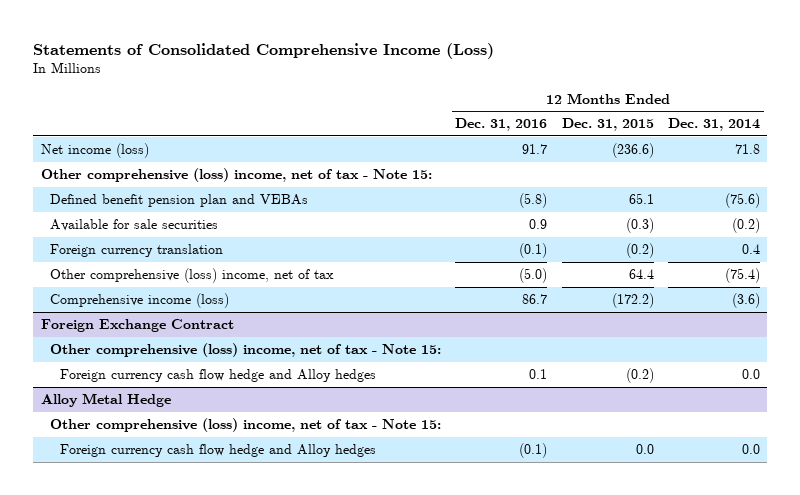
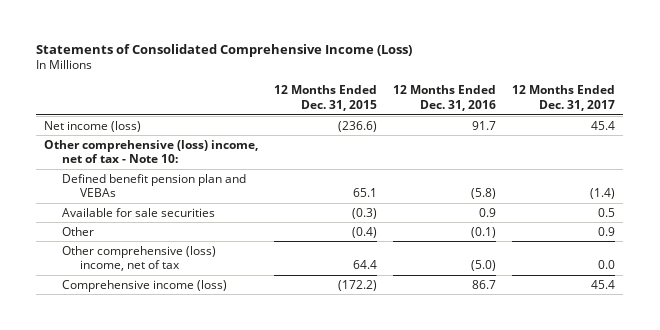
[667,118,760,132] Dec. 31, 2014 -> none
none -> [512,85,616,112] 12 Months Ended Dec. 31, 2017
[40,167,432,182] Other comprehensive (loss) income, net of tax - Note 15: -> [44,139,259,164] Other comprehensive (loss) income, net of tax - Note 10:
[50,243,224,257] Foreign currency translation -> none
none -> [62,226,95,236] Other
[40,318,234,332] Foreign Exchange Contract -> none
[50,342,442,357] Other comprehensive (loss) income, net of tax - Note 15: -> none
[59,368,376,382] Foreign currency cash flow hedge and Alloy hedges -> none
[40,392,171,407] Alloy Metal Hedge -> none
[50,417,442,432] Other comprehensive (loss) income, net of tax - Note 15: -> none
[59,443,376,457] Foreign currency cash flow hedge and Alloy hedges -> none

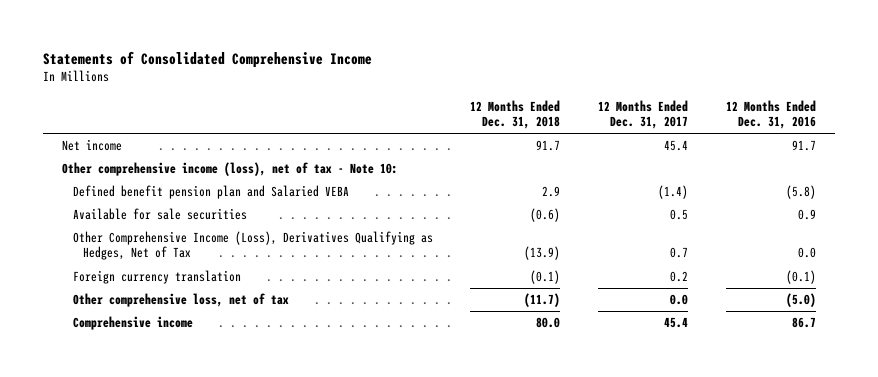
[36,43,413,57] Statements of Consolidated Comprehensive Income (Loss) -> [43,50,373,68] Statements of Consolidated Comprehensive Income
[274,85,378,112] 12 Months Ended Dec. 31, 2015 -> none
none -> [470,99,561,129] 12 Months Ended Dec. 31, 2018
[44,120,142,132] Net income (loss) -> [62,139,123,152] Net income
[44,139,259,164] Other comprehensive (loss) income, net of tax - Note 10: -> [62,162,399,177] Other comprehensive income (loss), net of tax - Note 10:
[62,173,247,198] Defined benefit pension plan and VEBAs -> [72,185,349,200] Defined benefit pension plan and Salaried VEBA
[62,226,95,236] Other -> none
none -> [72,231,433,261] Other Comprehensive Income (Loss), Derivatives Qualifying as Hedges, Net of Tax
none -> [72,270,241,285] Foreign currency translation
[62,245,217,272] Other comprehensive (loss) income, net of tax -> [72,293,289,308] Other comprehensive loss, net of tax
[62,279,228,292] Comprehensive income (loss) -> [72,316,193,331] Comprehensive income

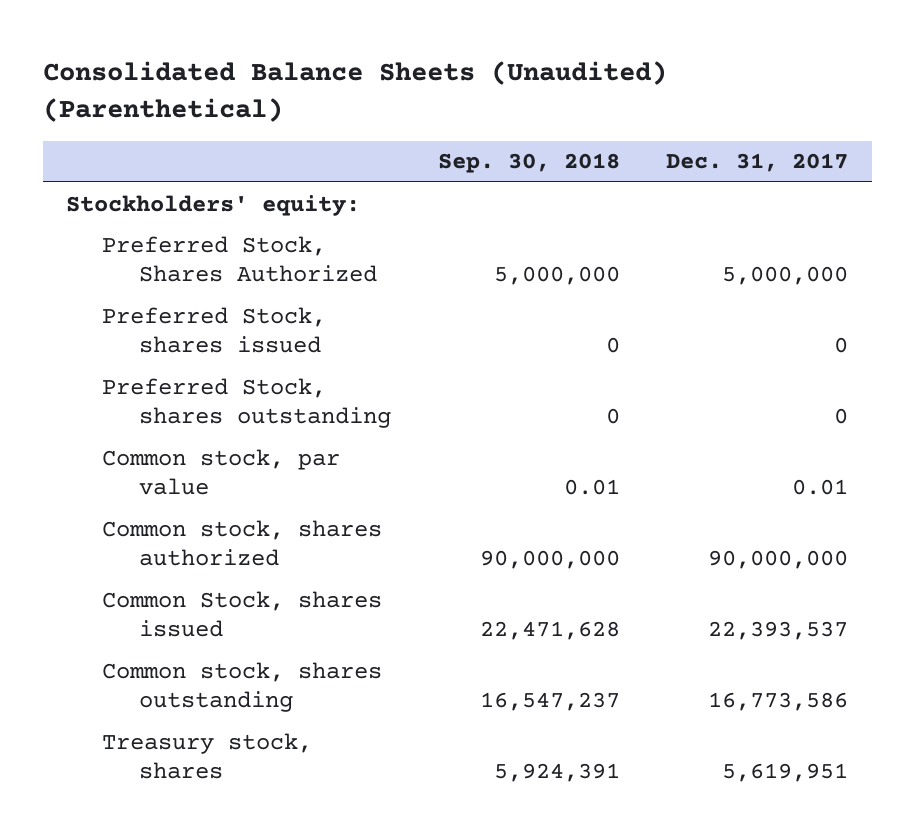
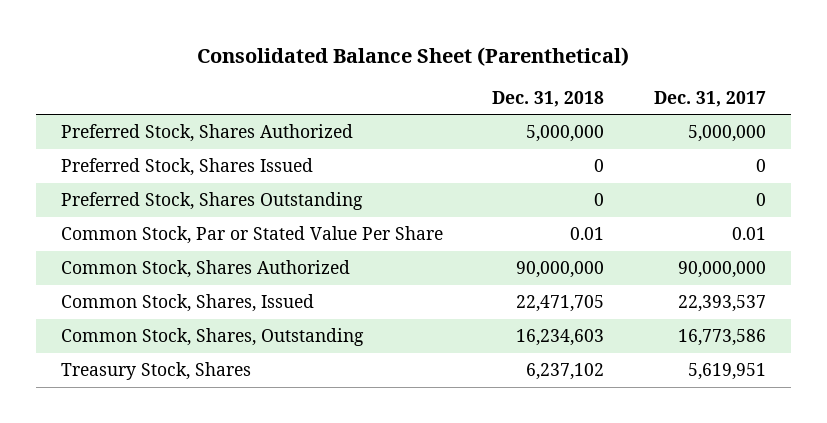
[42,60,667,122] Consolidated Balance Sheets (Unaudited) (Parenthetical) -> [197,47,630,67] Consolidated Balance Sheet (Parenthetical)
[437,153,620,174] Sep. 30, 2018 -> none
none -> [492,90,605,107] Dec. 31, 2018
[66,194,361,216] Stockholders' equity: -> none
[102,306,327,353] Preferred Stock, shares issued -> [60,158,313,177] Preferred Stock, Shares Issued
[102,377,391,428] Preferred Stock, shares outstanding -> [60,192,363,211] Preferred Stock, Shares Outstanding
[102,448,341,495] Common stock, par value -> [60,226,443,245] Common Stock, Par or Stated Value Per Share
[102,519,383,566] Common stock, shares authorized -> [60,260,350,279] Common Stock, Shares Authorized
[102,590,383,637] Common Stock, shares issued -> [60,294,314,313] Common Stock, Shares, Issued
[102,661,383,712] Common stock, shares outstanding -> [60,328,364,347] Common Stock, Shares, Outstanding
[102,732,313,779] Treasury stock, shares -> [60,362,251,381] Treasury Stock, Shares

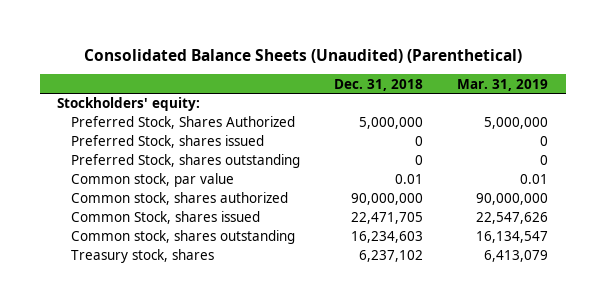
[197,47,630,67] Consolidated Balance Sheet (Parenthetical) -> [83,49,522,64] Consolidated Balance Sheets (Unaudited) (Parenthetical)
[653,90,766,107] Dec. 31, 2017 -> none
none -> [457,78,549,91] Mar. 31, 2019
none -> [57,97,201,112] Stockholders' equity:
[60,158,313,177] Preferred Stock, Shares Issued -> [70,135,264,149] Preferred Stock, shares issued
[60,192,363,211] Preferred Stock, Shares Outstanding -> [70,154,300,169] Preferred Stock, shares outstanding
[60,226,443,245] Common Stock, Par or Stated Value Per Share -> [70,173,234,188] Common stock, par value
[60,260,350,279] Common Stock, Shares Authorized -> [70,192,288,206] Common stock, shares authorized
[60,294,314,313] Common Stock, Shares, Issued -> [70,211,260,225] Common Stock, shares issued
[60,328,364,347] Common Stock, Shares, Outstanding -> [70,230,295,245] Common stock, shares outstanding
[60,362,251,381] Treasury Stock, Shares -> [70,249,214,264] Treasury stock, shares

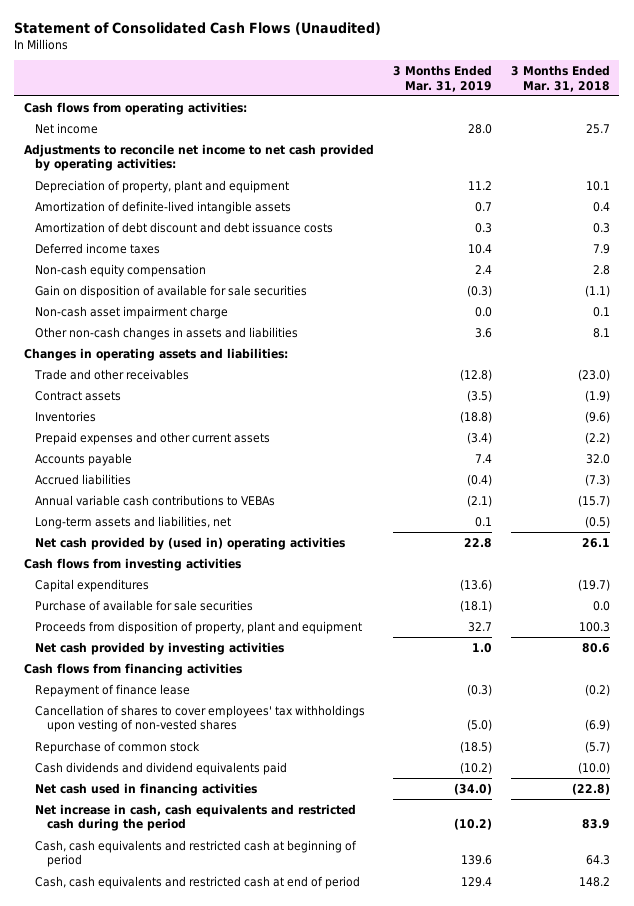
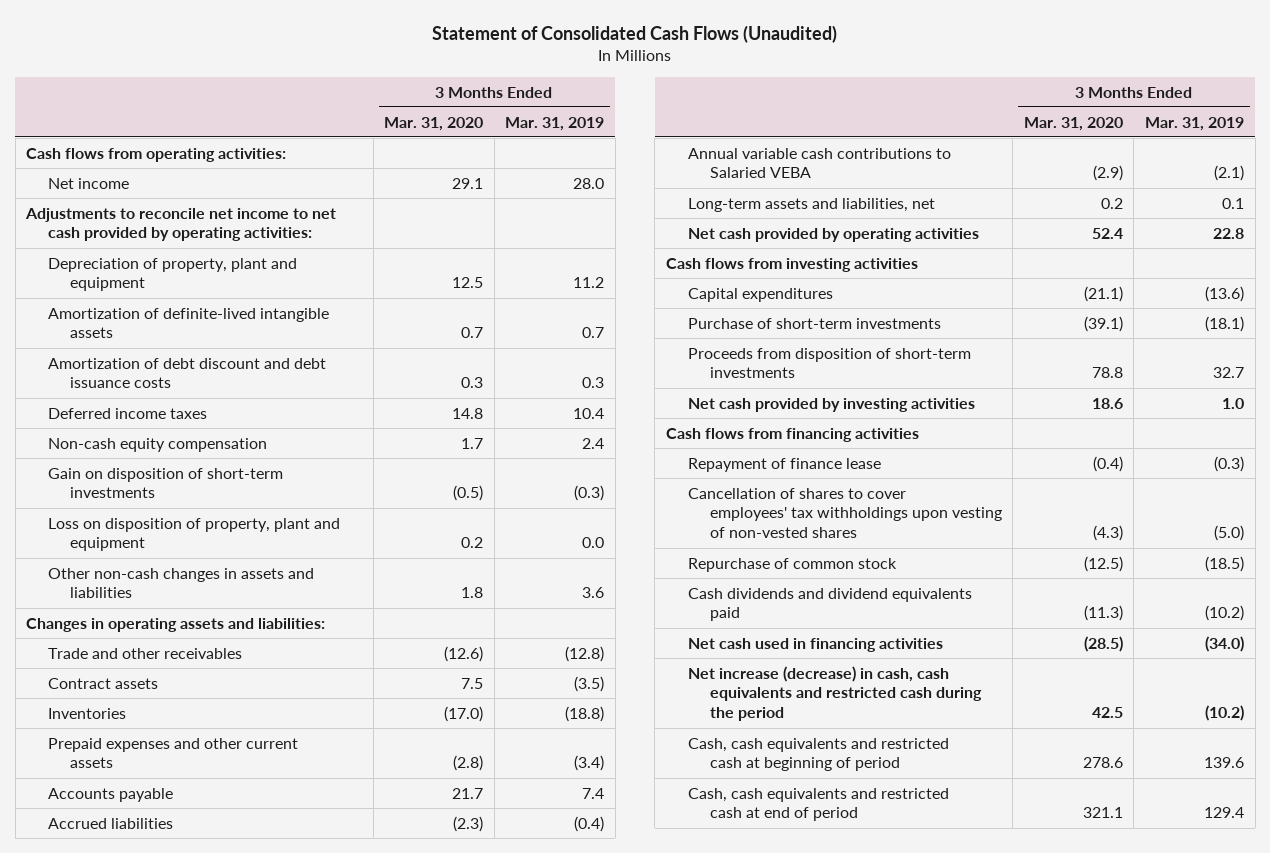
[510,65,610,92] 3 Months Ended Mar. 31, 2018 -> none
none -> [384,116,484,131] Mar. 31, 2020
[35,305,229,319] Non-cash asset impairment charge -> none
[35,284,308,298] Gain on disposition of available for sale securities -> [48,467,284,499] Gain on disposition of short-term investments
none -> [48,517,341,552] Loss on disposition of property, plant and equipment
[35,494,276,506] Annual variable cash contributions to VEBAs -> [687,147,951,179] Annual variable cash contributions to Salaried VEBA
[35,536,346,550] Net cash provided by (used in) operating activities -> [687,227,979,242] Net cash provided by operating activities
[35,599,254,611] Purchase of available for sale securities -> [687,317,941,329] Purchase of short-term investments
[35,620,363,634] Proceeds from disposition of property, plant and equipment -> [687,347,971,379] Proceeds from disposition of short-term investments
[35,803,357,832] Net increase in cash, cash equivalents and restricted cash during the period -> [687,665,982,722] Net increase (decrease) in cash, cash equivalents and restricted cash during the period

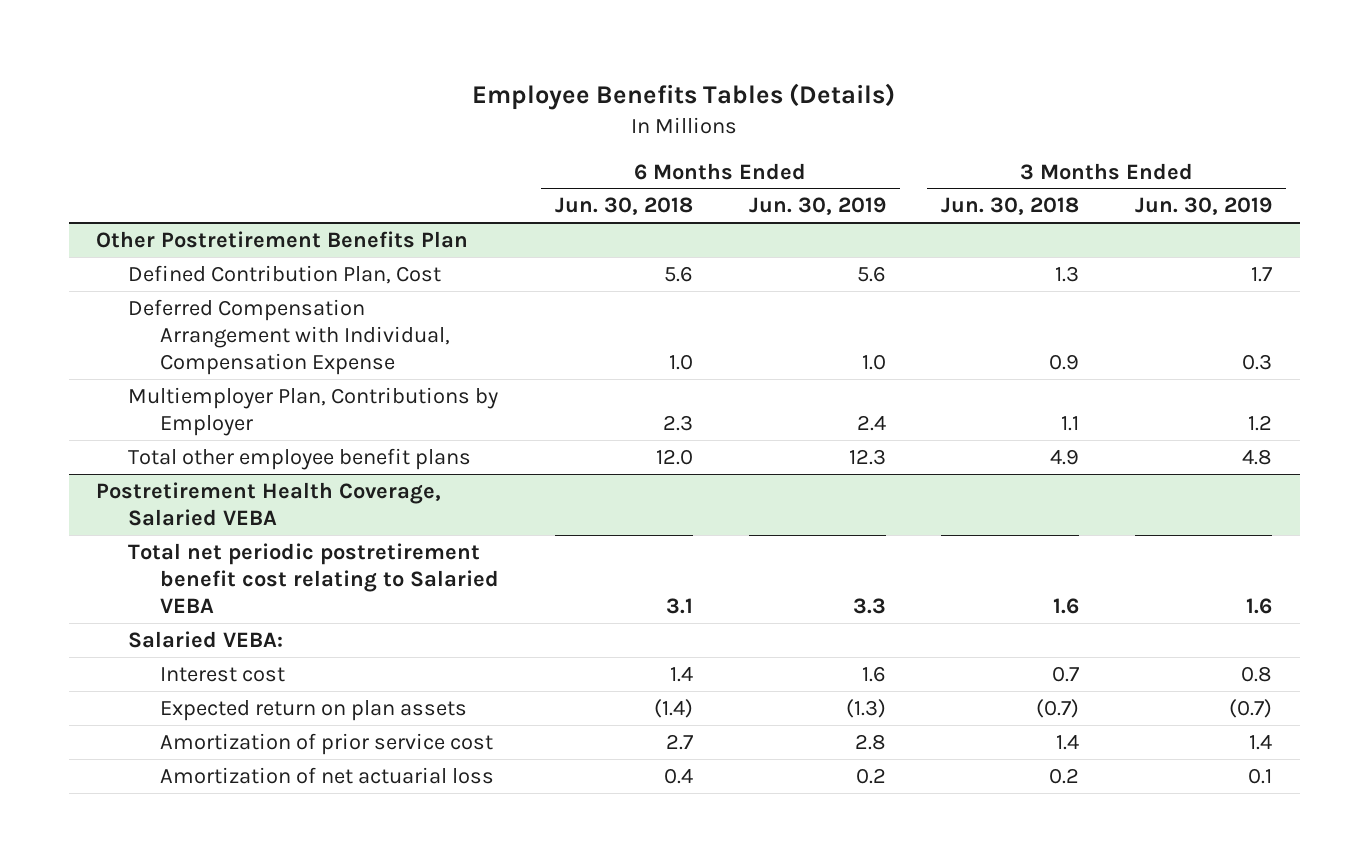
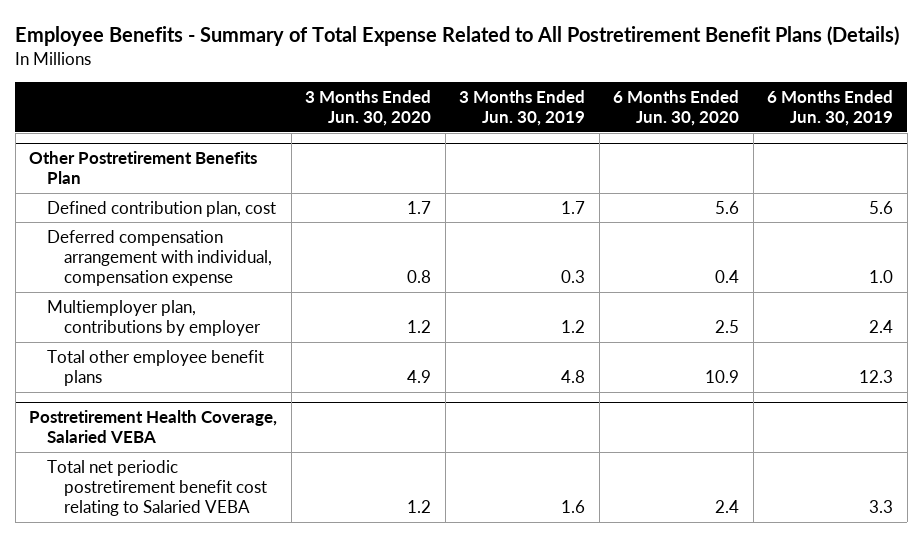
[472,82,896,110] Employee Benefits Tables (Details) -> [15,25,900,46] Employee Benefits - Summary of Total Expense Related to All Postretirement Benefit Plans (Details)
[555,197,694,216] Jun. 30, 2018 -> none
[941,197,1080,216] Jun. 30, 2018 -> none
none -> [305,90,432,127] 3 Months Ended Jun. 30, 2020
none -> [613,90,740,127] 6 Months Ended Jun. 30, 2020
[128,264,442,284] Defined Contribution Plan, Cost -> [46,200,276,217] Defined contribution plan, cost
[128,298,451,375] Deferred Compensation Arrangement with Individual, Compensation Expense -> [46,229,273,287] Deferred compensation arrangement with individual, compensation expense
[128,386,499,436] Multiemployer Plan, Contributions by Employer -> [46,299,262,337] Multiemployer plan, contributions by employer
[128,630,284,648] Salaried VEBA: -> none
[160,666,286,682] Interest cost -> none
[160,699,468,721] Expected return on plan assets -> none
[160,732,494,755] Amortization of prior service cost -> none
[160,766,495,784] Amortization of net actuarial loss -> none

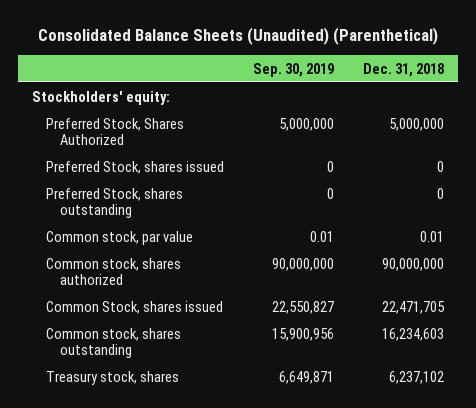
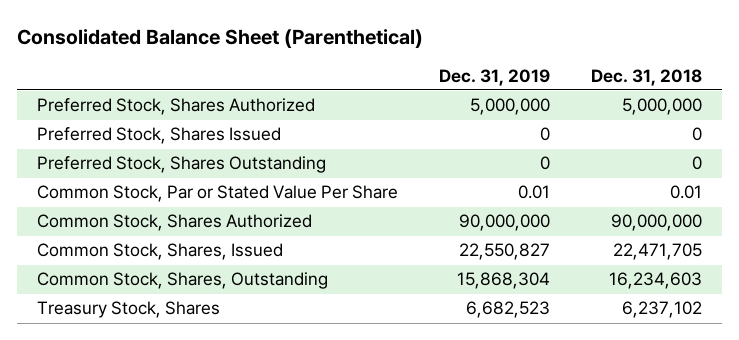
[37,26,438,45] Consolidated Balance Sheets (Unaudited) (Parenthetical) -> [17,28,424,48] Consolidated Balance Sheet (Parenthetical)
[252,62,334,77] Sep. 30, 2019 -> none
none -> [439,68,551,86] Dec. 31, 2019
[32,90,171,105] Stockholders' equity: -> none
[46,160,225,174] Preferred Stock, shares issued -> [37,127,282,145] Preferred Stock, Shares Issued
[46,187,184,219] Preferred Stock, shares outstanding -> [37,156,327,174] Preferred Stock, Shares Outstanding
[46,230,194,245] Common stock, par value -> [37,185,399,203] Common Stock, Par or Stated Value Per Share
[46,257,182,286] Common stock, shares authorized -> [37,214,313,232] Common Stock, Shares Authorized
[46,300,224,314] Common Stock, shares issued -> [37,243,284,261] Common Stock, Shares, Issued
[46,327,182,359] Common stock, shares outstanding -> [37,272,329,290] Common Stock, Shares, Outstanding
[46,370,180,385] Treasury stock, shares -> [37,301,221,319] Treasury Stock, Shares

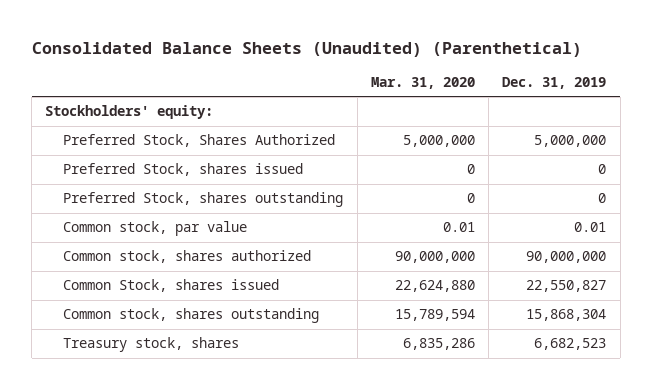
[17,28,424,48] Consolidated Balance Sheet (Parenthetical) -> [31,41,582,57] Consolidated Balance Sheets (Unaudited) (Parenthetical)
[591,68,703,86] Dec. 31, 2018 -> none
none -> [370,77,475,90] Mar. 31, 2020
none -> [45,105,214,120] Stockholders' equity:
[37,127,282,145] Preferred Stock, Shares Issued -> [63,163,304,177] Preferred Stock, shares issued
[37,156,327,174] Preferred Stock, Shares Outstanding -> [63,192,344,208] Preferred Stock, shares outstanding
[37,185,399,203] Common Stock, Par or Stated Value Per Share -> [63,221,248,237] Common stock, par value
[37,214,313,232] Common Stock, Shares Authorized -> [63,250,312,264] Common stock, shares authorized
[37,243,284,261] Common Stock, Shares, Issued -> [63,279,280,293] Common Stock, shares issued
[37,272,329,290] Common Stock, Shares, Outstanding -> [63,308,320,324] Common stock, shares outstanding
[37,301,221,319] Treasury Stock, Shares -> [63,337,240,353] Treasury stock, shares

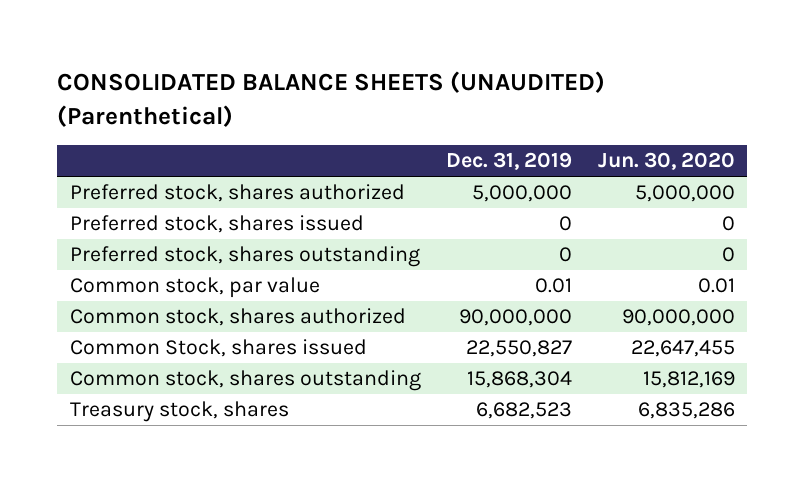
[31,41,582,57] Consolidated Balance Sheets (Unaudited) (Parenthetical) -> [56,71,605,127] CONSOLIDATED BALANCE SHEETS (UNAUDITED) (Parenthetical)
[370,77,475,90] Mar. 31, 2020 -> none
none -> [597,152,735,171] Jun. 30, 2020
[45,105,214,120] Stockholders' equity: -> none
[63,134,336,148] Preferred Stock, Shares Authorized -> [69,184,405,203] Preferred stock, shares authorized
[63,163,304,177] Preferred Stock, shares issued -> [69,215,364,234] Preferred stock, shares issued
[63,192,344,208] Preferred Stock, shares outstanding -> [69,246,420,268] Preferred stock, shares outstanding

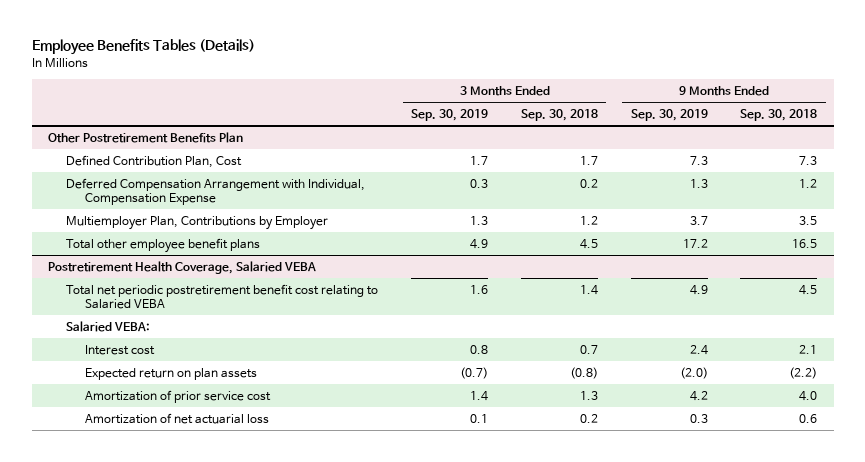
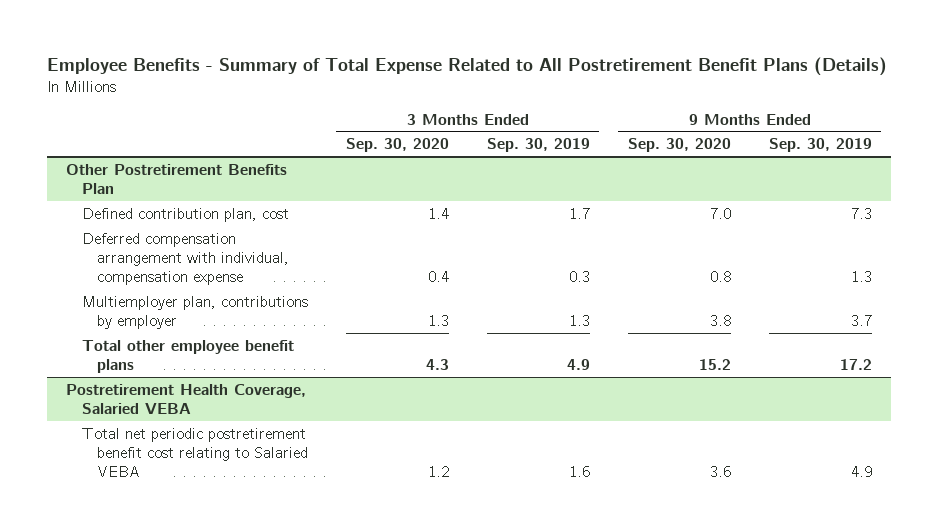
[31,39,255,56] Employee Benefits Tables (Details) -> [47,56,888,76] Employee Benefits - Summary of Total Expense Related to All Postretirement Benefit Plans (Details)
[520,109,598,122] Sep. 30, 2018 -> none
[740,109,818,122] Sep. 30, 2018 -> none
none -> [345,138,449,153] Sep. 30, 2020
none -> [627,138,731,153] Sep. 30, 2020
[66,154,243,168] Defined Contribution Plan, Cost -> [81,207,289,222] Defined contribution plan, cost
[66,177,366,206] Deferred Compensation Arrangement with Individual, Compensation Expense -> [81,232,289,285] Deferred compensation arrangement with individual, compensation expense
[66,215,329,230] Multiemployer Plan, Contributions by Employer -> [81,295,308,329] Multiemployer plan, contributions by employer
[66,320,151,332] Salaried VEBA: -> none
[84,344,155,355] Interest cost -> none
[84,367,257,380] Expected return on plan assets -> none
[84,389,271,403] Amortization of prior service cost -> none
[84,412,269,424] Amortization of net actuarial loss -> none

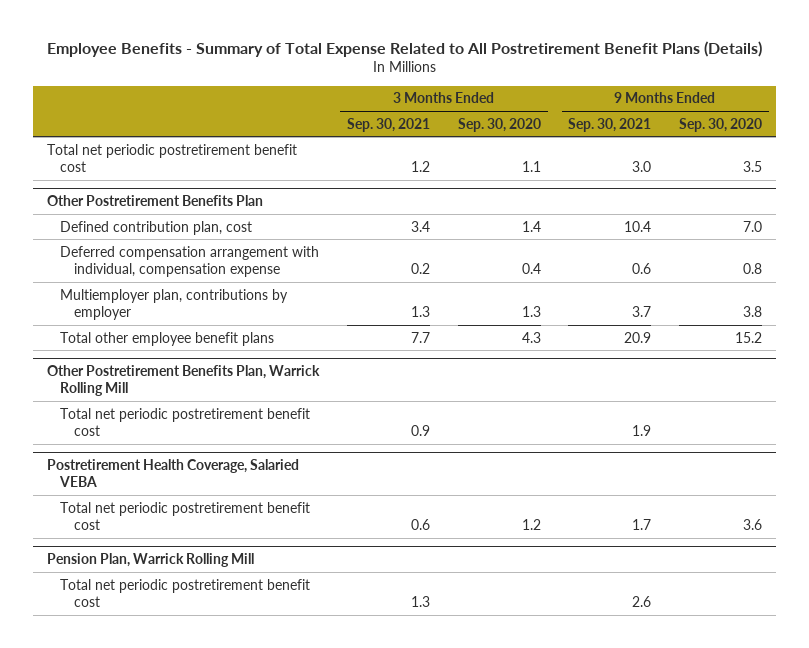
[486,138,590,153] Sep. 30, 2019 -> none
[768,138,872,153] Sep. 30, 2019 -> none
none -> [347,117,431,132] Sep. 30, 2021
none -> [568,117,652,132] Sep. 30, 2021
none -> [47,143,298,172] Total net periodic postretirement benefit cost
none -> [47,365,321,397] Other Postretirement Benefits Plan, Warrick Rolling Mill
none -> [60,407,311,436] Total net periodic postretirement benefit cost
[81,427,308,477] Total net periodic postretirement benefit cost relating to Salaried VEBA -> [60,501,311,530] Total net periodic postretirement benefit cost
none -> [47,553,255,568] Pension Plan, Warrick Rolling Mill
none -> [60,578,311,607] Total net periodic postretirement benefit cost

